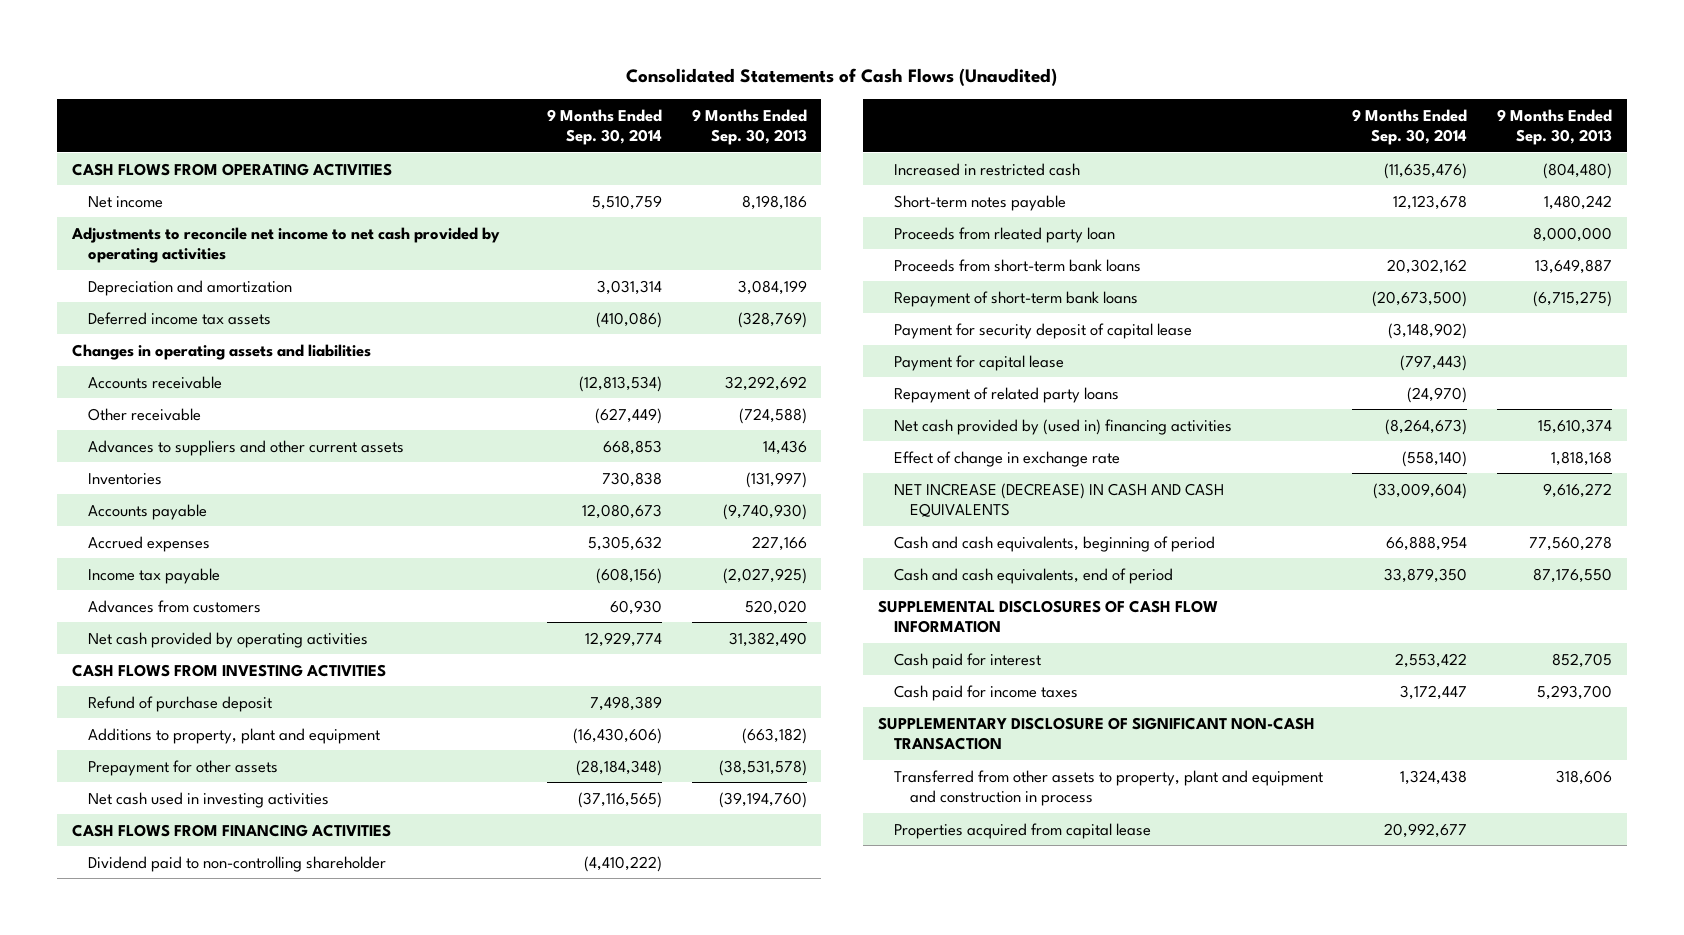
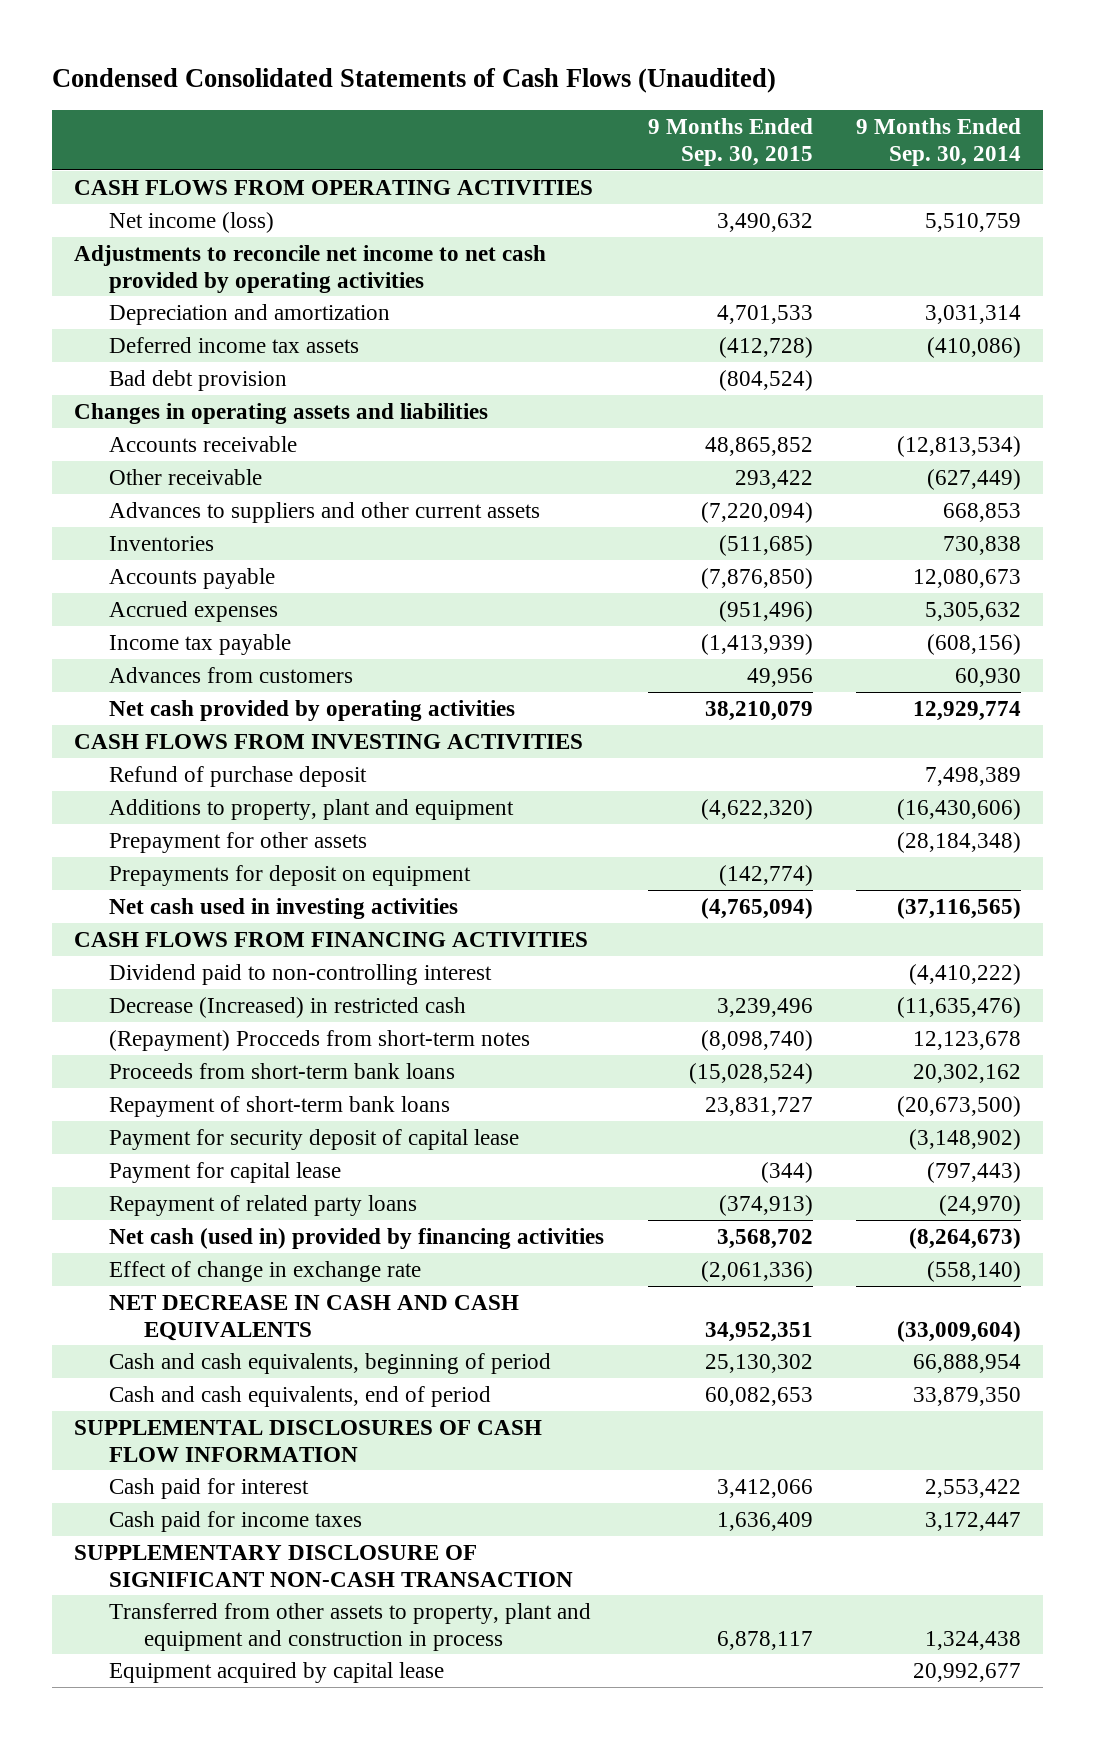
[626,68,1058,87] Consolidated Statements of Cash Flows (Unaudited) -> [51,68,776,94] Condensed Consolidated Statements of Cash Flows (Unaudited)
[691,108,807,145] 9 Months Ended Sep. 30, 2013 -> none
none -> [647,118,813,166] 9 Months Ended Sep. 30, 2015
[87,195,163,208] Net income -> [108,211,274,233] Net income (loss)
none -> [108,369,287,391] Bad debt provision
none -> [108,864,471,886] Prepayments for deposit on equipment
[893,226,1115,243] Proceeds from rleated party loan -> none
[87,855,386,872] Dividend paid to non-controlling shareholder -> [108,963,492,985] Dividend paid to non-controlling interest
[893,162,1080,176] Increased in restricted cash -> [108,996,466,1018] Decrease (Increased) in restricted cash
[893,194,1066,211] Short-term notes payable -> [108,1029,530,1051] (Repayment) Procceds from short-term notes
[893,418,1232,435] Net cash provided by (used in) financing activities -> [108,1227,604,1249] Net cash (used in) provided by financing activities
[893,482,1224,517] NET INCREASE (DECREASE) IN CASH AND CASH EQUIVALENTS -> [108,1294,519,1341] NET DECREASE IN CASH AND CASH EQUIVALENTS
[893,822,1151,839] Properties acquired from capital lease -> [108,1661,444,1683] Equipment acquired by capital lease

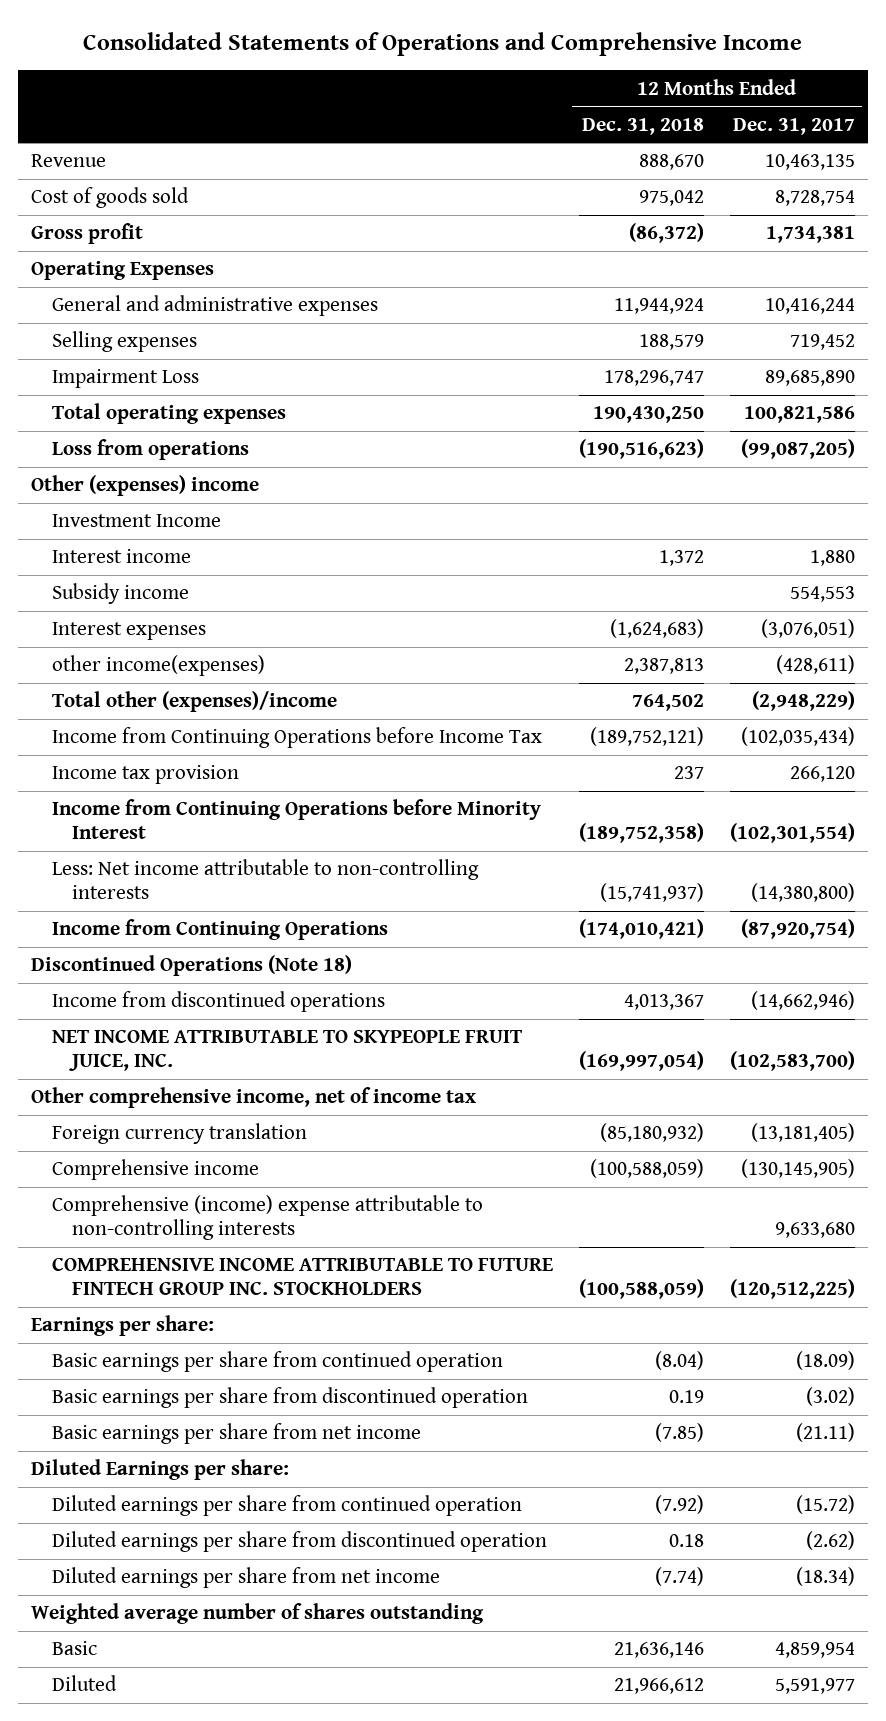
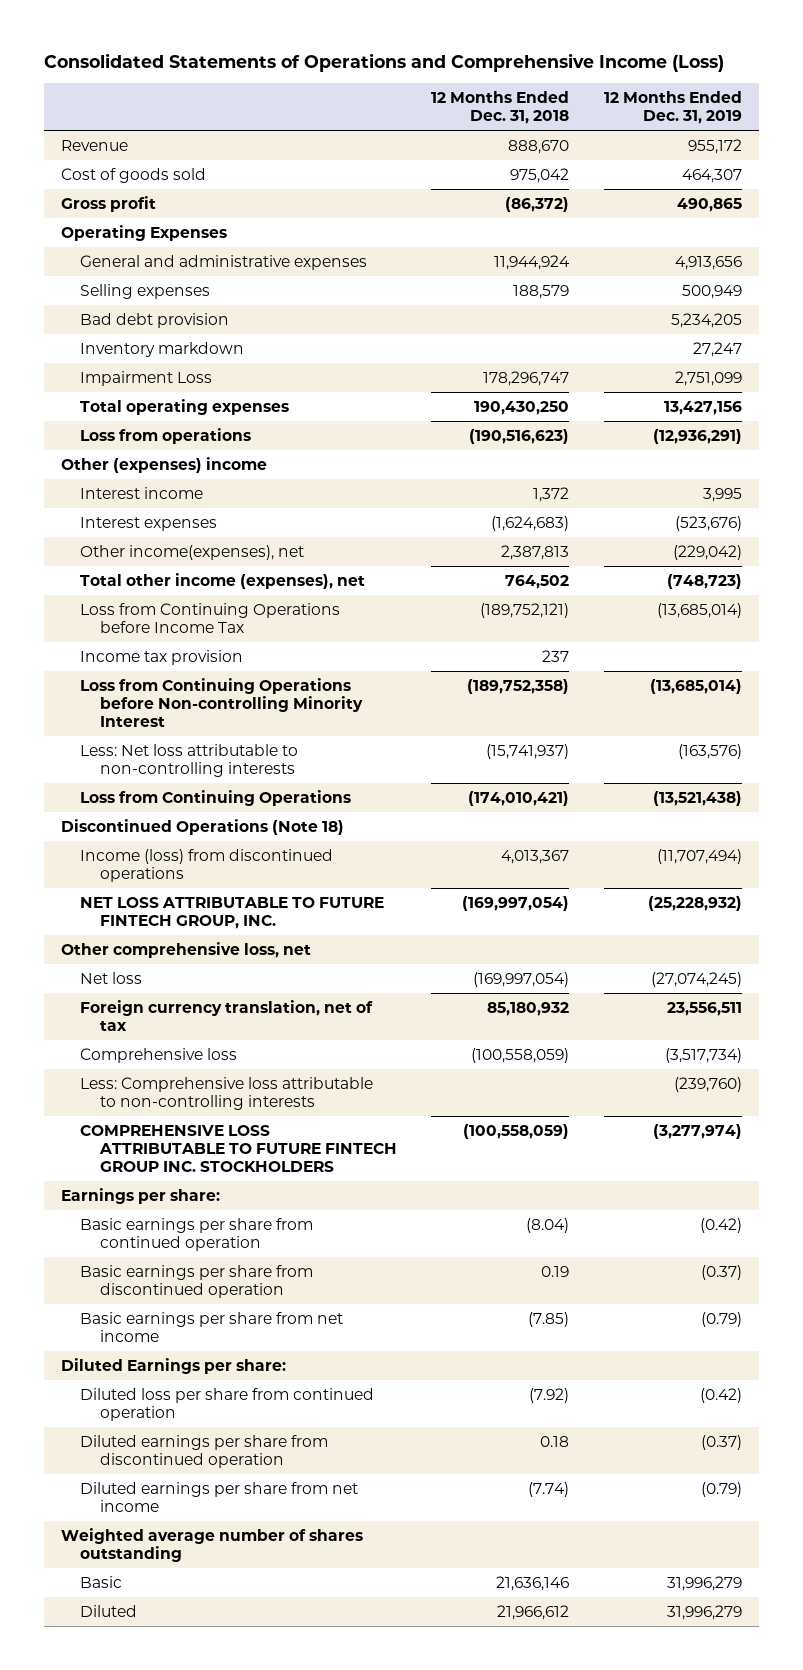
[83,31,803,56] Consolidated Statements of Operations and Comprehensive Income -> [43,52,724,72] Consolidated Statements of Operations and Comprehensive Income (Loss)
[733,117,856,135] Dec. 31, 2017 -> none
none -> [603,90,742,125] 12 Months Ended Dec. 31, 2019
none -> [80,312,230,328] Bad debt provision
none -> [80,341,245,357] Inventory markdown
[51,514,221,528] Investment Income -> none
[51,583,189,605] Subsidy income -> none
[51,655,265,677] other income(expenses) -> [80,544,305,560] Other income(expenses), net
[51,691,337,713] Total other (expenses)/income -> [80,572,366,589] Total other income (expenses), net
[51,727,542,749] Income from Continuing Operations before Income Tax -> [80,602,341,634] Loss from Continuing Operations before Income Tax
[51,799,541,840] Income from Continuing Operations before Minority Interest -> [80,677,363,728] Loss from Continuing Operations before Non-controlling Minority Interest
[51,859,479,900] Less: Net income attributable to non-controlling interests -> [80,743,299,778] Less: Net loss attributable to non-controlling interests
[51,919,388,941] Income from Continuing Operations -> [80,789,352,806] Loss from Continuing Operations
[51,991,385,1013] Income from discontinued operations -> [80,848,334,883] Income (loss) from discontinued operations
[51,1030,523,1072] NET INCOME ATTRIBUTABLE TO SKYPEOPLE FRUIT JUICE, INC. -> [80,896,385,930] NET LOSS ATTRIBUTABLE TO FUTURE FINTECH GROUP, INC.
[31,1087,477,1109] Other comprehensive income, net of income tax -> [61,941,312,958] Other comprehensive loss, net
none -> [80,971,143,984] Net loss
[51,1123,307,1145] Foreign currency translation -> [80,999,374,1032] Foreign currency translation, net of tax
[599,1123,704,1143] (85,180,932) -> [487,1001,570,1016] 85,180,932
[51,1159,259,1181] Comprehensive income -> [80,1047,238,1063] Comprehensive loss
[589,1159,704,1179] (100,588,059) -> [471,1047,570,1063] (100,558,059)
[51,1195,483,1241] Comprehensive (income) expense attributable to non-controlling interests -> [80,1076,374,1111] Less: Comprehensive loss attributable to non-controlling interests
[51,1258,553,1296] COMPREHENSIVE INCOME ATTRIBUTABLE TO FUTURE FINTECH GROUP INC. STOCKHOLDERS -> [80,1124,397,1173] COMPREHENSIVE LOSS ATTRIBUTABLE TO FUTURE FINTECH GROUP INC. STOCKHOLDERS
[578,1279,704,1300] (100,588,059) -> [463,1123,570,1139] (100,558,059)
[51,1495,522,1517] Diluted earnings per share from continued operation -> [80,1387,375,1422] Diluted loss per share from continued operation

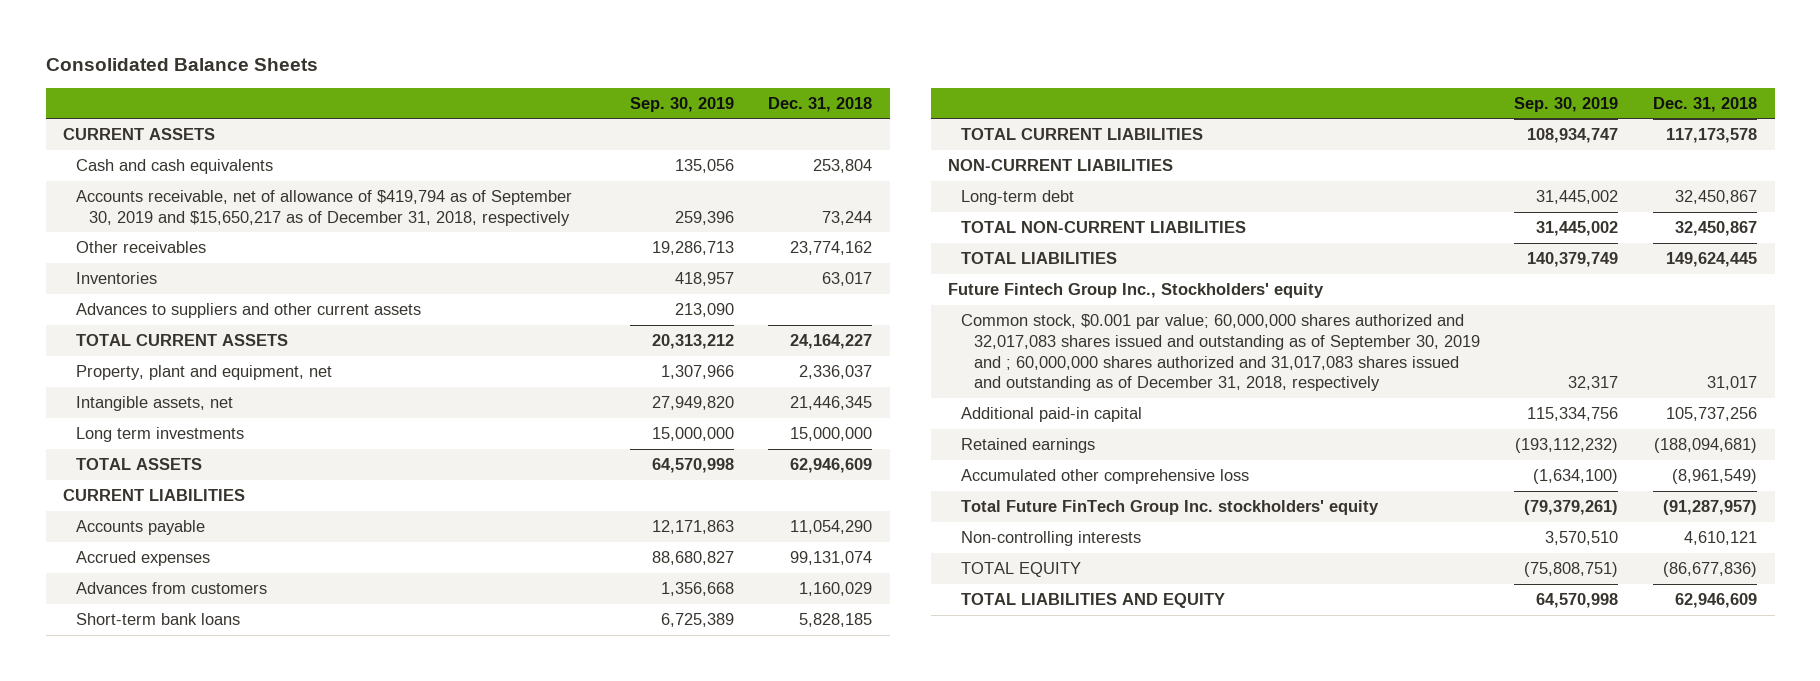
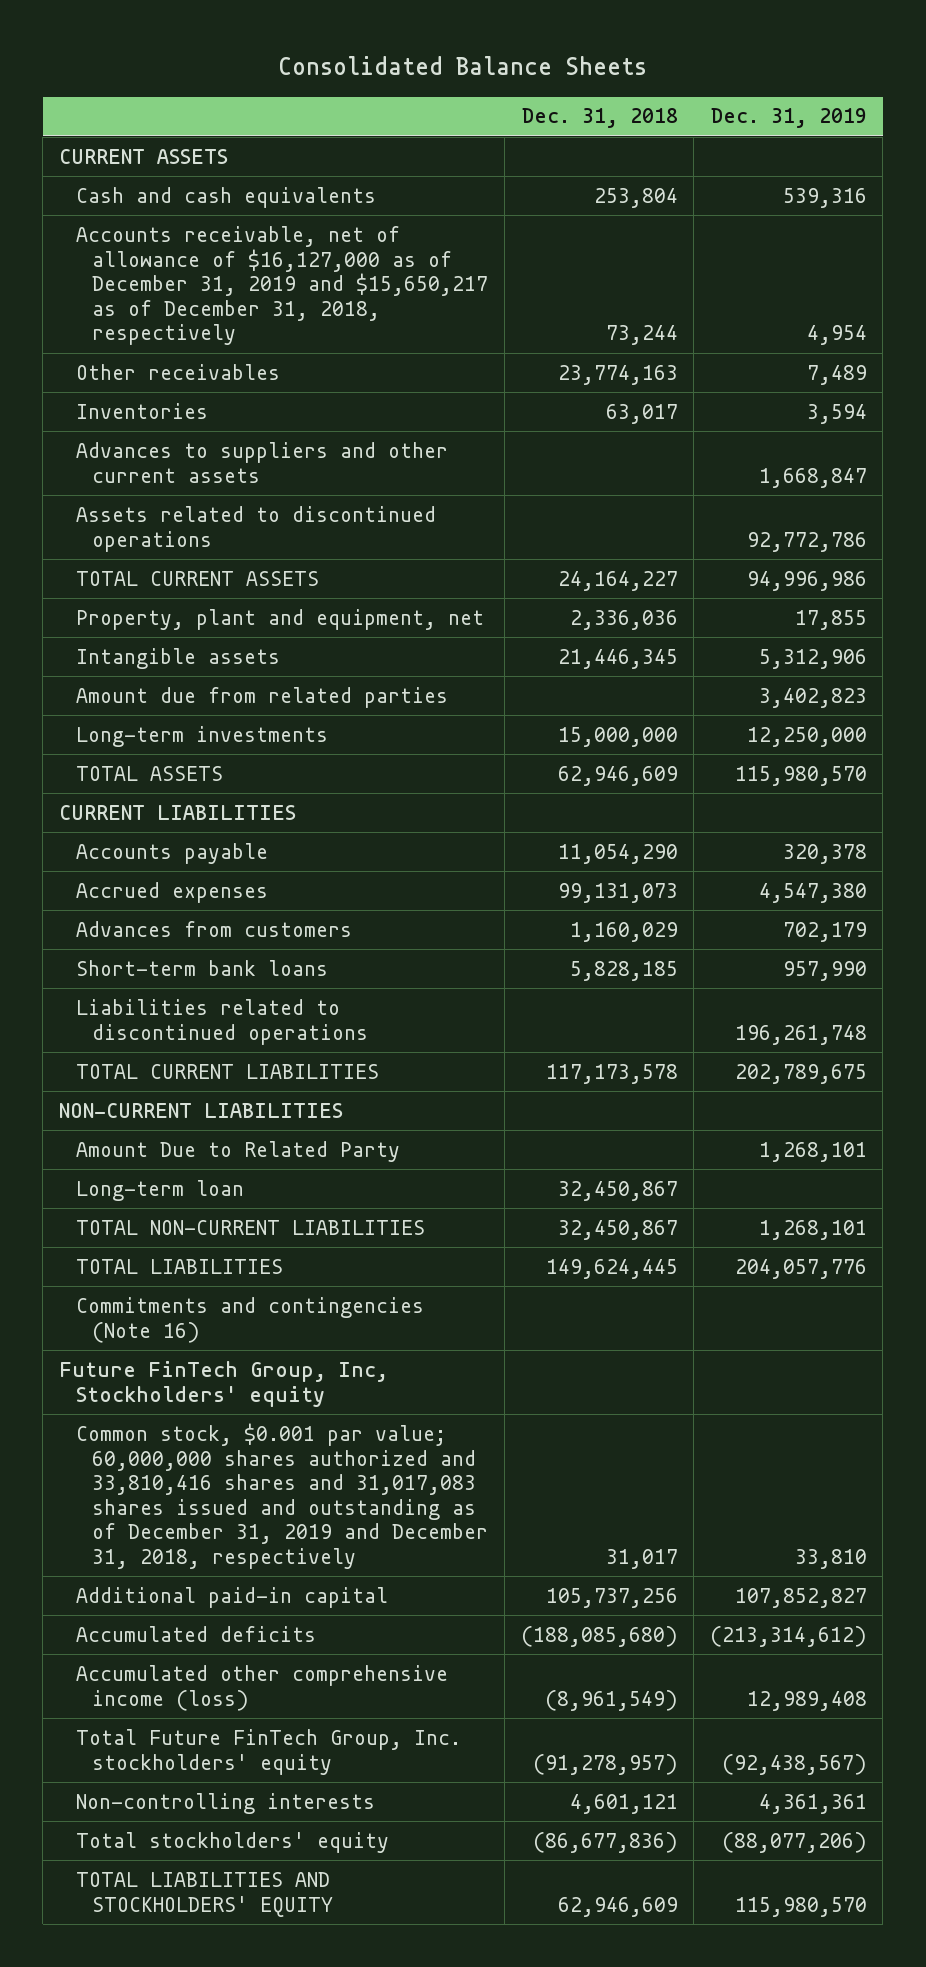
[629,96,734,112] Sep. 30, 2019 -> none
none -> [710,108,867,129] Dec. 31, 2019
[76,189,573,226] Accounts receivable, net of allowance of $419,794 as of September 30, 2019 and $15,650,217 as of December 31, 2018, respectively -> [75,225,489,346] Accounts receivable, net of allowance of $16,127,000 as of December 31, 2019 and $15,650,217 as of December 31, 2018, respectively
[790,240,873,255] 23,774,162 -> [557,364,678,385] 23,774,163
none -> [75,505,436,552] Assets related to discontinued operations
[799,364,873,379] 2,336,037 -> [569,609,678,630] 2,336,036
[76,395,234,411] Intangible assets, net -> [75,647,280,669] Intangible assets
none -> [75,686,448,708] Amount due from related parties
[76,426,245,442] Long term investments -> [75,725,328,747] Long-term investments
[790,550,873,565] 99,131,074 -> [557,882,678,903] 99,131,073
none -> [75,998,369,1045] Liabilities related to discontinued operations
none -> [75,1140,400,1162] Amount Due to Related Party
[960,189,1074,205] Long-term debt -> [75,1179,244,1201] Long-term loan
none -> [75,1296,424,1343] Commitments and contingencies (Note 16)
[948,282,1325,298] Future Fintech Group Inc., Stockholders' equity -> [58,1360,388,1407] Future FinTech Group, Inc, Stockholders' equity
[960,313,1480,392] Common stock, $0.001 par value; 60,000,000 shares authorized and 32,017,083 shares issued and outstanding as of September 30, 2019 and ; 60,000,000 shares authorized and 31,017,083 shares issued and outstanding as of December 31, 2018, respectively -> [75,1422,489,1569] Common stock, $0.001 par value; 60,000,000 shares authorized and 33,810,416 shares and 31,017,083 shares issued and outstanding as of December 31, 2019 and December 31, 2018, respectively
[960,437,1095,453] Retained earnings -> none
none -> [75,1625,316,1642] Accumulated deficits
[960,468,1249,484] Accumulated other comprehensive loss -> [75,1664,448,1711] Accumulated other comprehensive income (loss)
[960,499,1379,515] Total Future FinTech Group Inc. stockholders' equity -> [75,1728,461,1775] Total Future FinTech Group, Inc. stockholders' equity
[1663,499,1758,515] (91,287,957) -> [532,1753,678,1775] (91,278,957)
[1684,530,1758,545] 4,610,121 -> [569,1793,678,1814] 4,601,121
[960,561,1081,577] TOTAL EQUITY -> [75,1831,389,1853] Total stockholders' equity
[960,592,1225,608] TOTAL LIABILITIES AND EQUITY -> [75,1871,334,1917] TOTAL LIABILITIES AND STOCKHOLDERS' EQUITY

